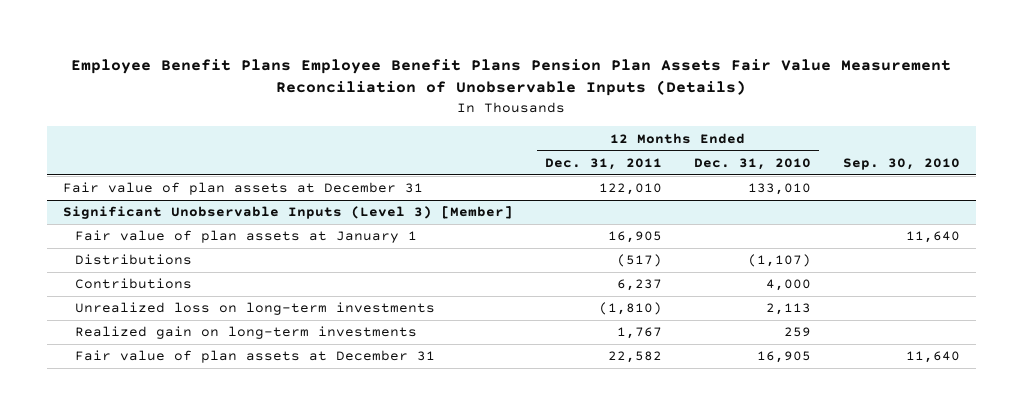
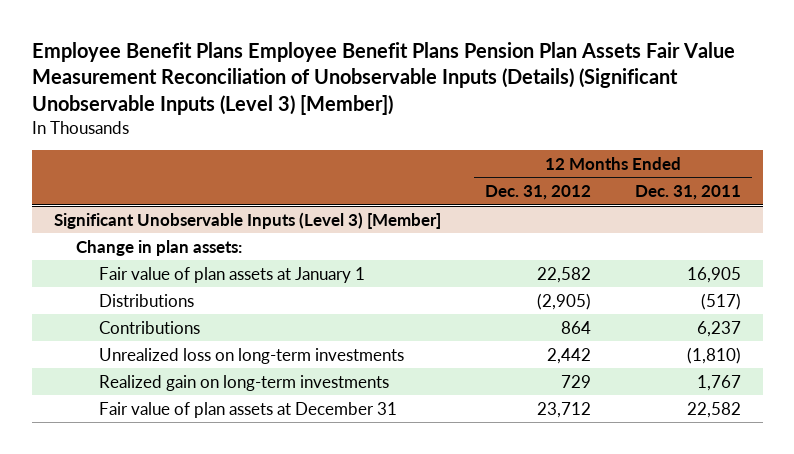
[71,58,952,97] Employee Benefit Plans Employee Benefit Plans Pension Plan Assets Fair Value Measurement Reconciliation of Unobservable Inputs (Details) -> [31,42,735,115] Employee Benefit Plans Employee Benefit Plans Pension Plan Assets Fair Value Measurement Reconciliation of Unobservable Inputs (Details) (Significant Unobservable Inputs (Level 3) [Member])
[693,158,811,171] Dec. 31, 2010 -> none
[842,158,960,171] Sep. 30, 2010 -> none
none -> [484,185,591,201] Dec. 31, 2012
[63,182,424,196] Fair value of plan assets at December 31 -> none
none -> [76,239,243,256] Change in plan assets:

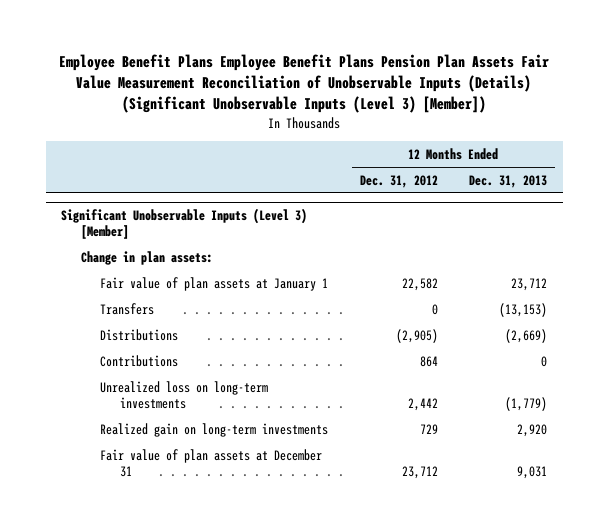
[634,185,741,201] Dec. 31, 2011 -> none
none -> [468,174,547,188] Dec. 31, 2013
none -> [100,302,155,315] Transfers

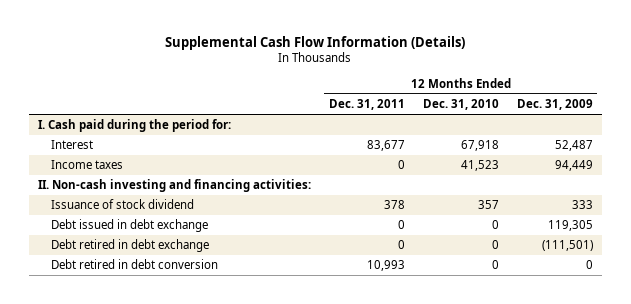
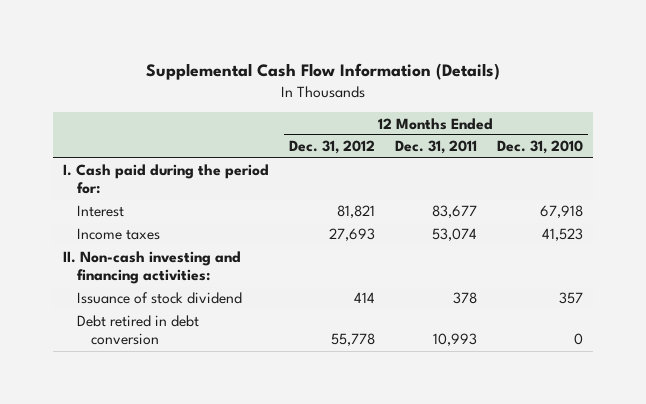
[516,99,593,111] Dec. 31, 2009 -> none
none -> [288,140,375,155] Dec. 31, 2012
[397,160,405,170] 0 -> [431,228,477,242] 53,074
[50,219,208,233] Debt issued in debt exchange -> none
[50,239,209,253] Debt retired in debt exchange -> none

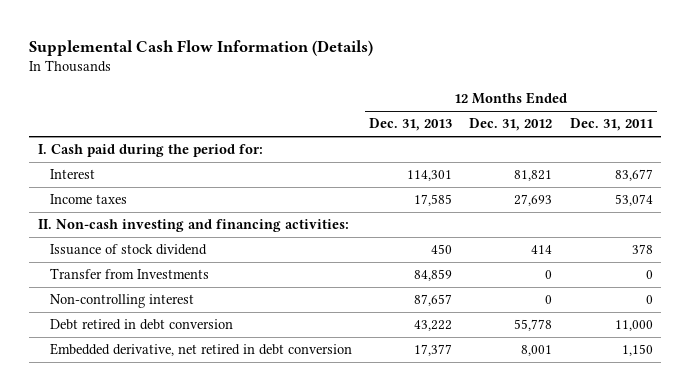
[496,140,583,155] Dec. 31, 2010 -> none
none -> [369,118,453,132] Dec. 31, 2013
none -> [49,268,209,280] Transfer from Investments
none -> [49,294,194,309] Non-controlling interest
[432,333,477,347] 10,993 -> [614,320,653,332] 11,000
none -> [49,343,352,357] Embedded derivative, net retired in debt conversion

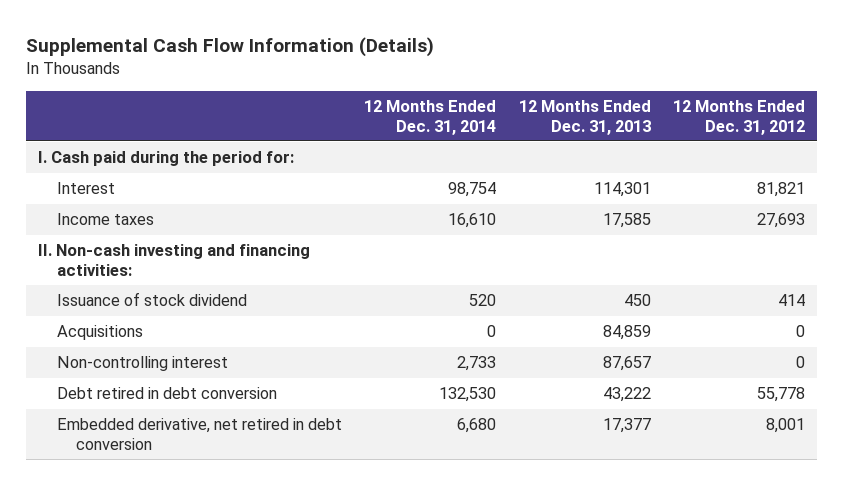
[569,118,653,132] Dec. 31, 2011 -> none
none -> [364,99,497,135] 12 Months Ended Dec. 31, 2014
[49,268,209,280] Transfer from Investments -> [56,325,143,341] Acquisitions

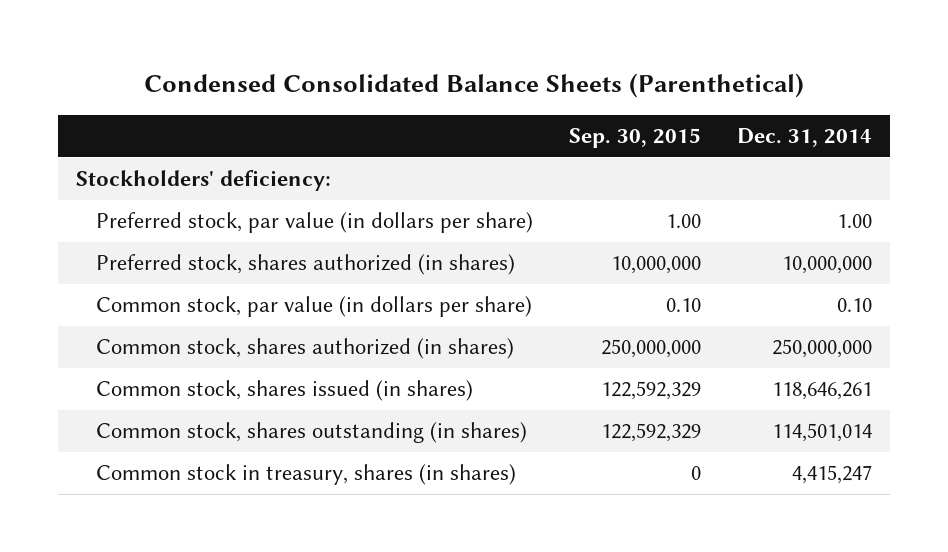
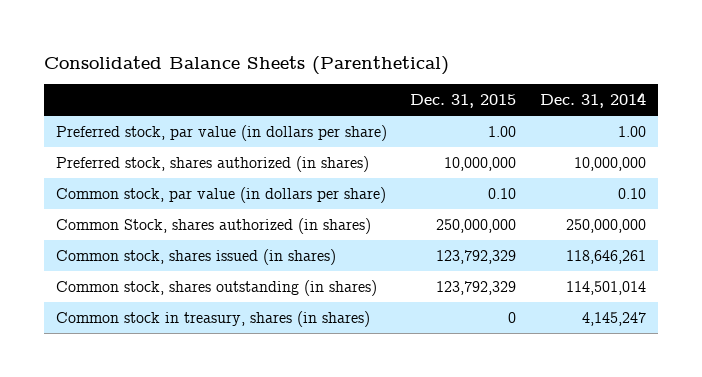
[143,73,804,99] Condensed Consolidated Balance Sheets (Parenthetical) -> [44,55,450,75] Consolidated Balance Sheets (Parenthetical)
[568,128,701,149] Sep. 30, 2015 -> none
none -> [410,94,517,109] Dec. 31, 2015
[75,170,331,192] Stockholders' deficiency: -> none
[95,338,514,360] Common stock, shares authorized (in shares) -> [55,217,371,234] Common Stock, shares authorized (in shares)
[791,465,872,485] 4,415,247 -> [582,311,647,326] 4,145,247

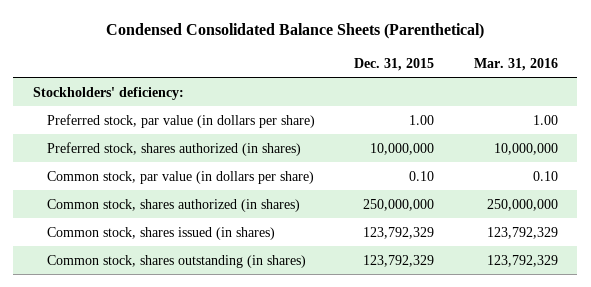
[44,55,450,75] Consolidated Balance Sheets (Parenthetical) -> [106,23,485,40] Condensed Consolidated Balance Sheets (Parenthetical)
[540,92,647,109] Dec. 31, 2014 -> none
none -> [473,57,558,71] Mar. 31, 2016
none -> [33,86,185,100] Stockholders' deficiency:
[55,217,371,234] Common Stock, shares authorized (in shares) -> [47,198,301,212] Common stock, shares authorized (in shares)
[55,310,370,327] Common stock in treasury, shares (in shares) -> none

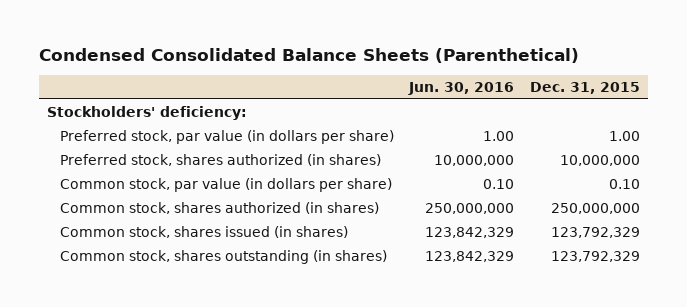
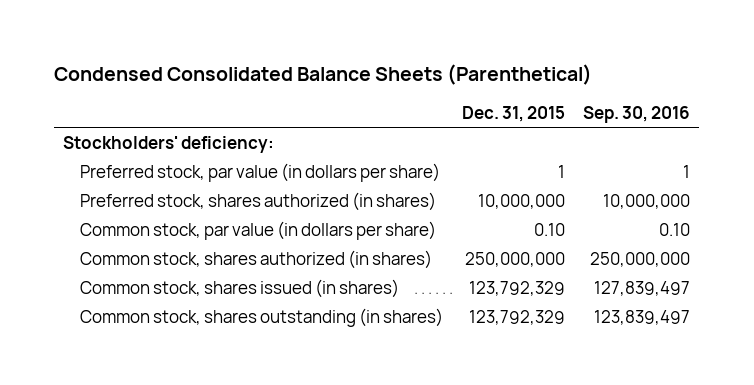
[408,81,515,95] Jun. 30, 2016 -> none
none -> [583,105,691,123] Sep. 30, 2016
[609,130,641,141] 1.00 -> [557,164,565,178] 1

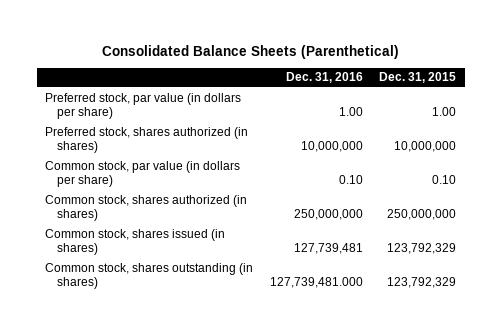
[54,63,593,85] Condensed Consolidated Balance Sheets (Parenthetical) -> [101,44,399,59] Consolidated Balance Sheets (Parenthetical)
[583,105,691,123] Sep. 30, 2016 -> none
none -> [285,72,363,84] Dec. 31, 2016
[63,135,275,153] Stockholders' deficiency: -> none
[557,164,565,178] 1 -> [432,107,457,117] 1.00

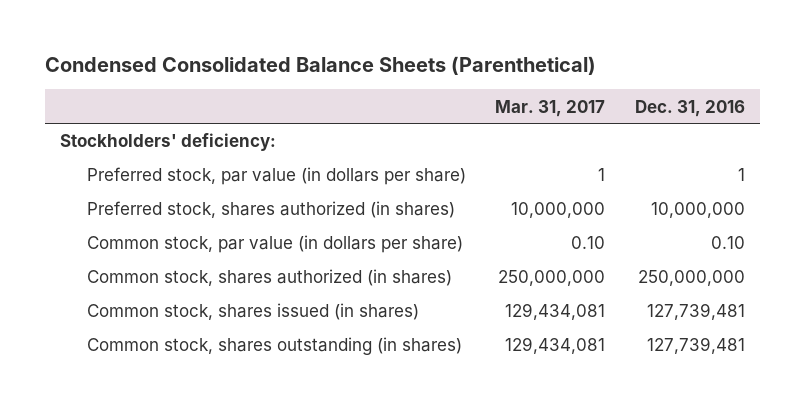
[101,44,399,59] Consolidated Balance Sheets (Parenthetical) -> [45,55,597,75] Condensed Consolidated Balance Sheets (Parenthetical)
[379,72,457,84] Dec. 31, 2015 -> none
none -> [495,99,606,117] Mar. 31, 2017
none -> [59,133,276,152] Stockholders' deficiency:
[338,107,363,117] 1.00 -> [737,168,745,182] 1
[269,277,363,289] 127,739,481.000 -> [646,337,745,355] 127,739,481

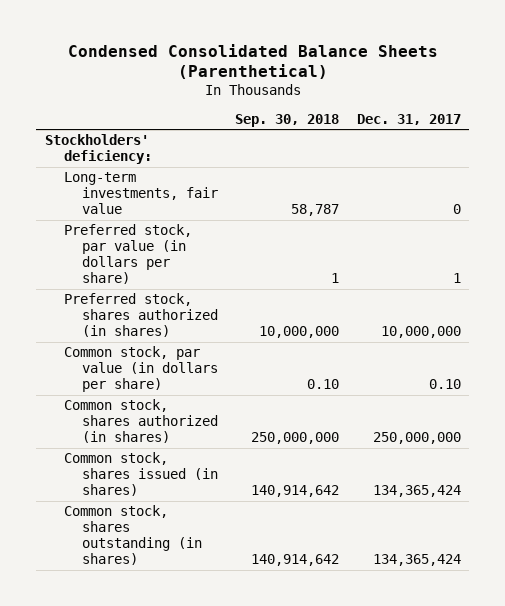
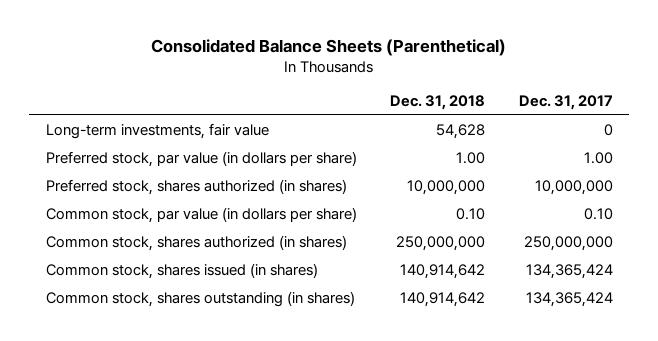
[67,43,438,80] Condensed Consolidated Balance Sheets (Parenthetical) -> [151,38,507,56] Consolidated Balance Sheets (Parenthetical)
[235,113,340,127] Sep. 30, 2018 -> none
none -> [390,95,486,111] Dec. 31, 2018
[44,134,152,165] Stockholders' deficiency: -> none
[452,272,461,283] 1 -> [583,152,613,165] 1.00

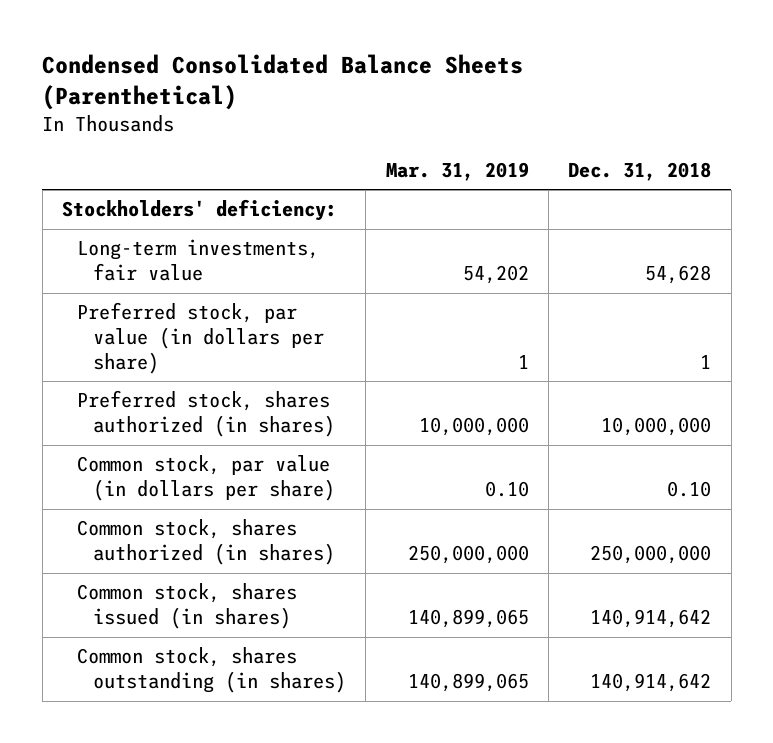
[151,38,507,56] Consolidated Balance Sheets (Parenthetical) -> [42,53,524,110] Condensed Consolidated Balance Sheets (Parenthetical)
[518,95,613,111] Dec. 31, 2017 -> none
none -> [385,161,529,181] Mar. 31, 2019
none -> [61,199,337,222] Stockholders' deficiency:
[456,152,486,165] 1.00 -> [700,354,712,369] 1

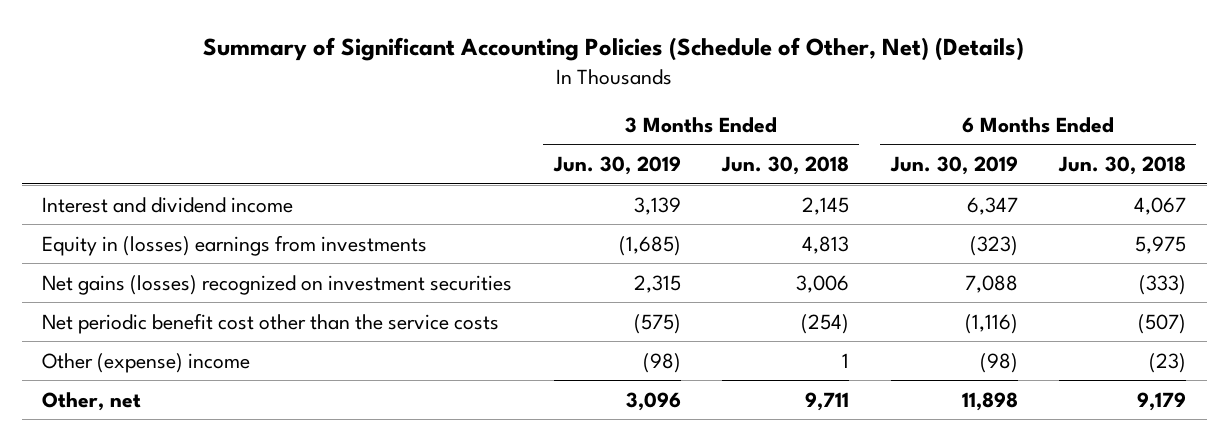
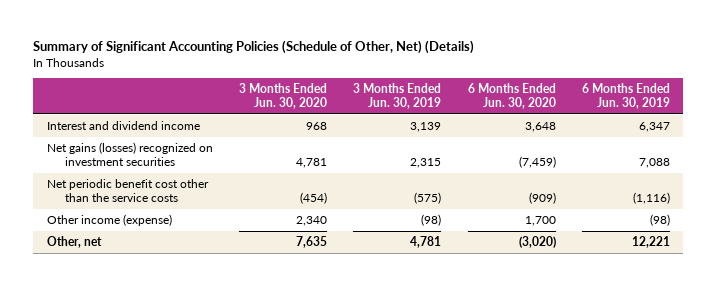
[721,156,850,176] Jun. 30, 2018 -> none
[1057,156,1186,176] Jun. 30, 2018 -> none
none -> [238,82,327,110] 3 Months Ended Jun. 30, 2020
none -> [467,82,556,110] 6 Months Ended Jun. 30, 2020
[42,234,428,256] Equity in (losses) earnings from investments -> none
[42,352,251,373] Other (expense) income -> [46,213,172,226] Other income (expense)
[625,391,681,411] 3,096 -> [410,235,442,248] 4,781
[961,391,1018,411] 11,898 -> [632,235,671,248] 12,221

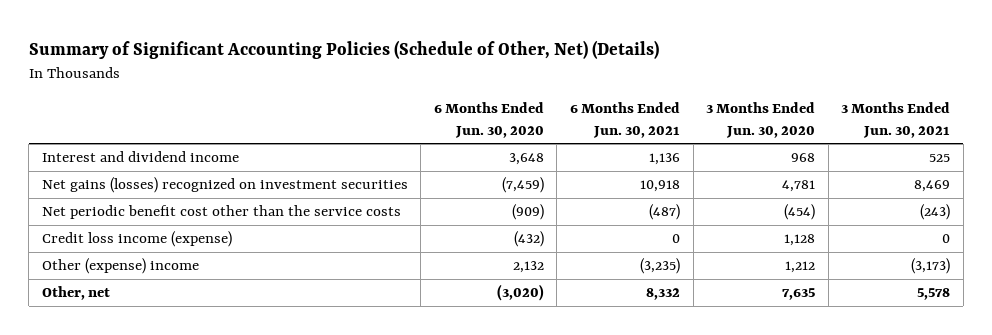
[353,82,442,110] 3 Months Ended Jun. 30, 2019 -> none
[582,82,671,110] 6 Months Ended Jun. 30, 2019 -> none
none -> [569,102,680,138] 6 Months Ended Jun. 30, 2021
none -> [841,102,951,138] 3 Months Ended Jun. 30, 2021
none -> [41,231,232,248] Credit loss income (expense)
[46,213,172,226] Other income (expense) -> [41,258,199,275] Other (expense) income
[295,215,327,226] 2,340 -> [785,261,816,274] 1,212
[524,215,556,226] 1,700 -> [512,261,544,274] 2,132

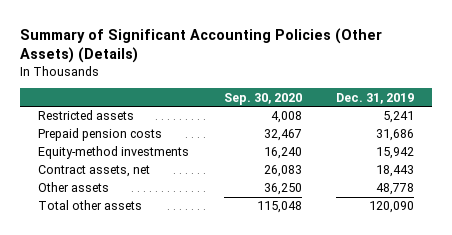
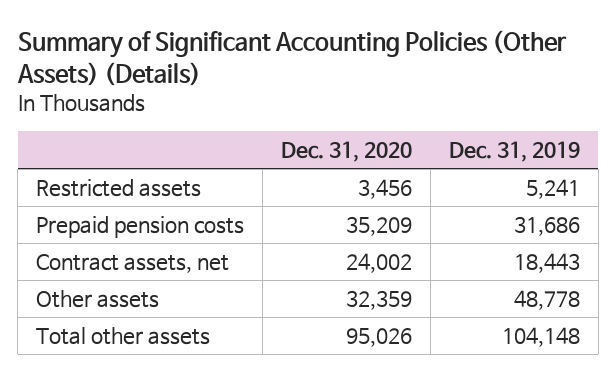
[223,92,302,105] Sep. 30, 2020 -> none
none -> [280,141,412,163] Dec. 31, 2020
[37,146,189,160] Equity-method investments -> none
[369,201,415,214] 120,090 -> [501,326,580,347] 104,148

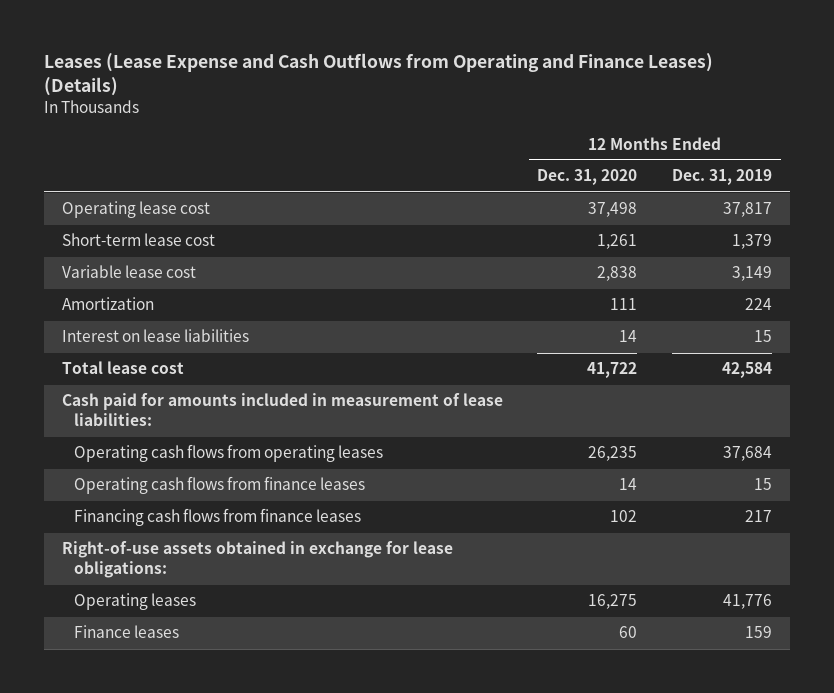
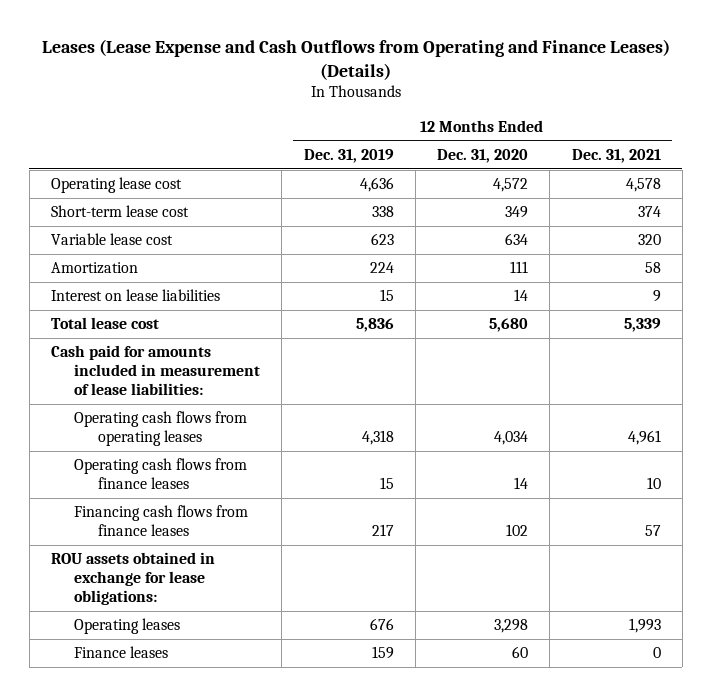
none -> [571,148,661,163] Dec. 31, 2021
[588,202,638,218] 37,498 -> [493,178,529,193] 4,572
[723,202,773,218] 37,817 -> [359,177,394,193] 4,636
[597,234,638,250] 1,261 -> [505,206,529,219] 349
[732,234,773,250] 1,379 -> [371,206,394,218] 338
[597,266,638,282] 2,838 -> [505,233,529,246] 634
[732,266,773,282] 3,149 -> [370,233,394,246] 623
[587,362,638,379] 41,722 -> [489,318,529,333] 5,680
[722,362,773,379] 42,584 -> [355,318,394,333] 5,836
[588,446,638,462] 26,235 -> [494,430,529,445] 4,034
[723,446,773,462] 37,684 -> [361,429,394,445] 4,318
[61,541,453,579] Right-of-use assets obtained in exchange for lease obligations: -> [50,552,215,605] ROU assets obtained in exchange for lease obligations:
[588,594,638,610] 16,275 -> [494,619,529,634] 3,298
[723,594,773,610] 41,776 -> [369,618,394,631] 676

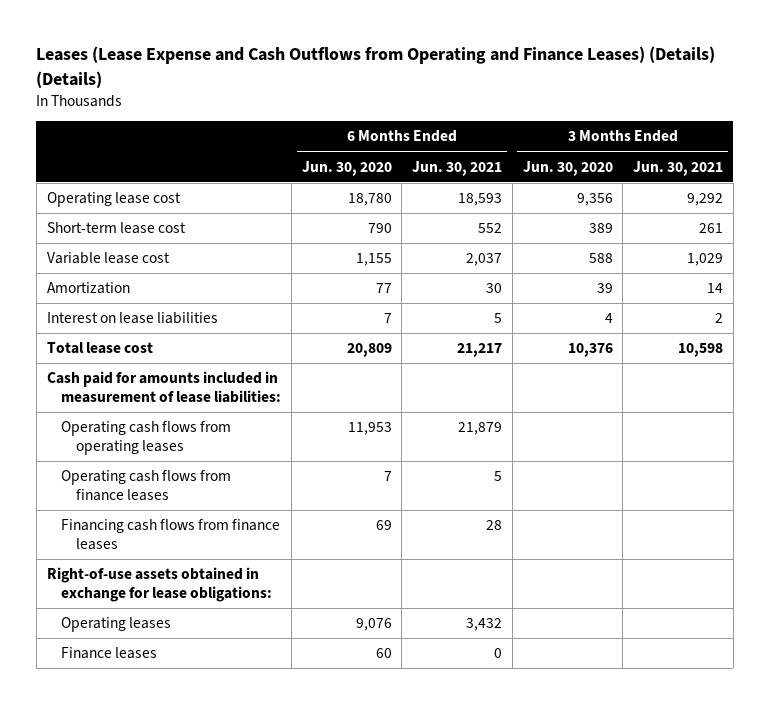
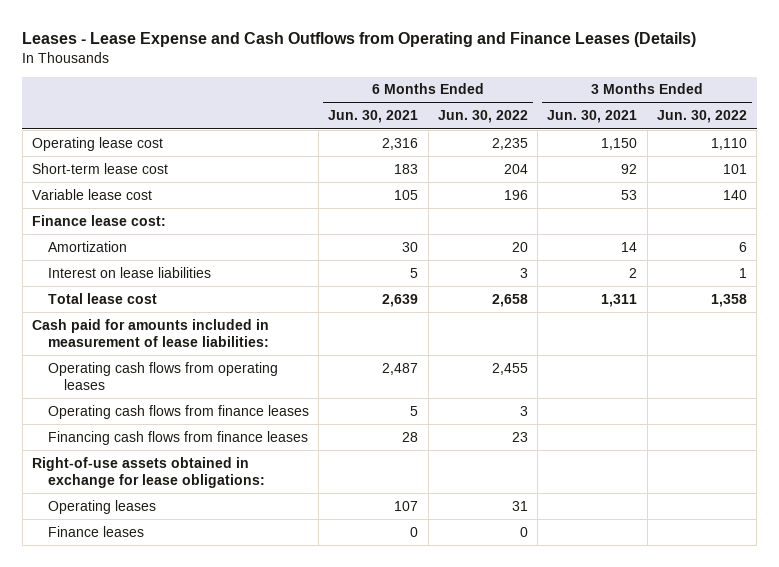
[36,46,716,88] Leases (Lease Expense and Cash Outflows from Operating and Finance Leases) (Details) (Details) -> [22,31,697,47] Leases - Lease Expense and Cash Outflows from Operating and Finance Leases (Details)
[301,160,392,176] Jun. 30, 2020 -> none
[522,160,613,176] Jun. 30, 2020 -> none
none -> [437,110,528,124] Jun. 30, 2022
none -> [656,110,747,124] Jun. 30, 2022
[458,193,503,207] 18,593 -> [382,137,419,150] 2,316
[686,193,723,207] 9,292 -> [601,137,638,150] 1,150
[478,223,503,234] 552 -> [394,163,419,174] 183
[698,223,723,234] 261 -> [621,163,638,174] 92
[466,253,503,267] 2,037 -> [394,189,419,200] 105
[686,253,723,267] 1,029 -> [621,189,638,200] 53
none -> [31,214,166,226] Finance lease cost:
[457,343,503,358] 21,217 -> [382,293,419,307] 2,639
[677,343,723,358] 10,598 -> [601,293,638,307] 1,311
[458,422,503,436] 21,879 -> [382,362,419,375] 2,487
[466,618,503,632] 3,432 -> [394,500,419,511] 107

